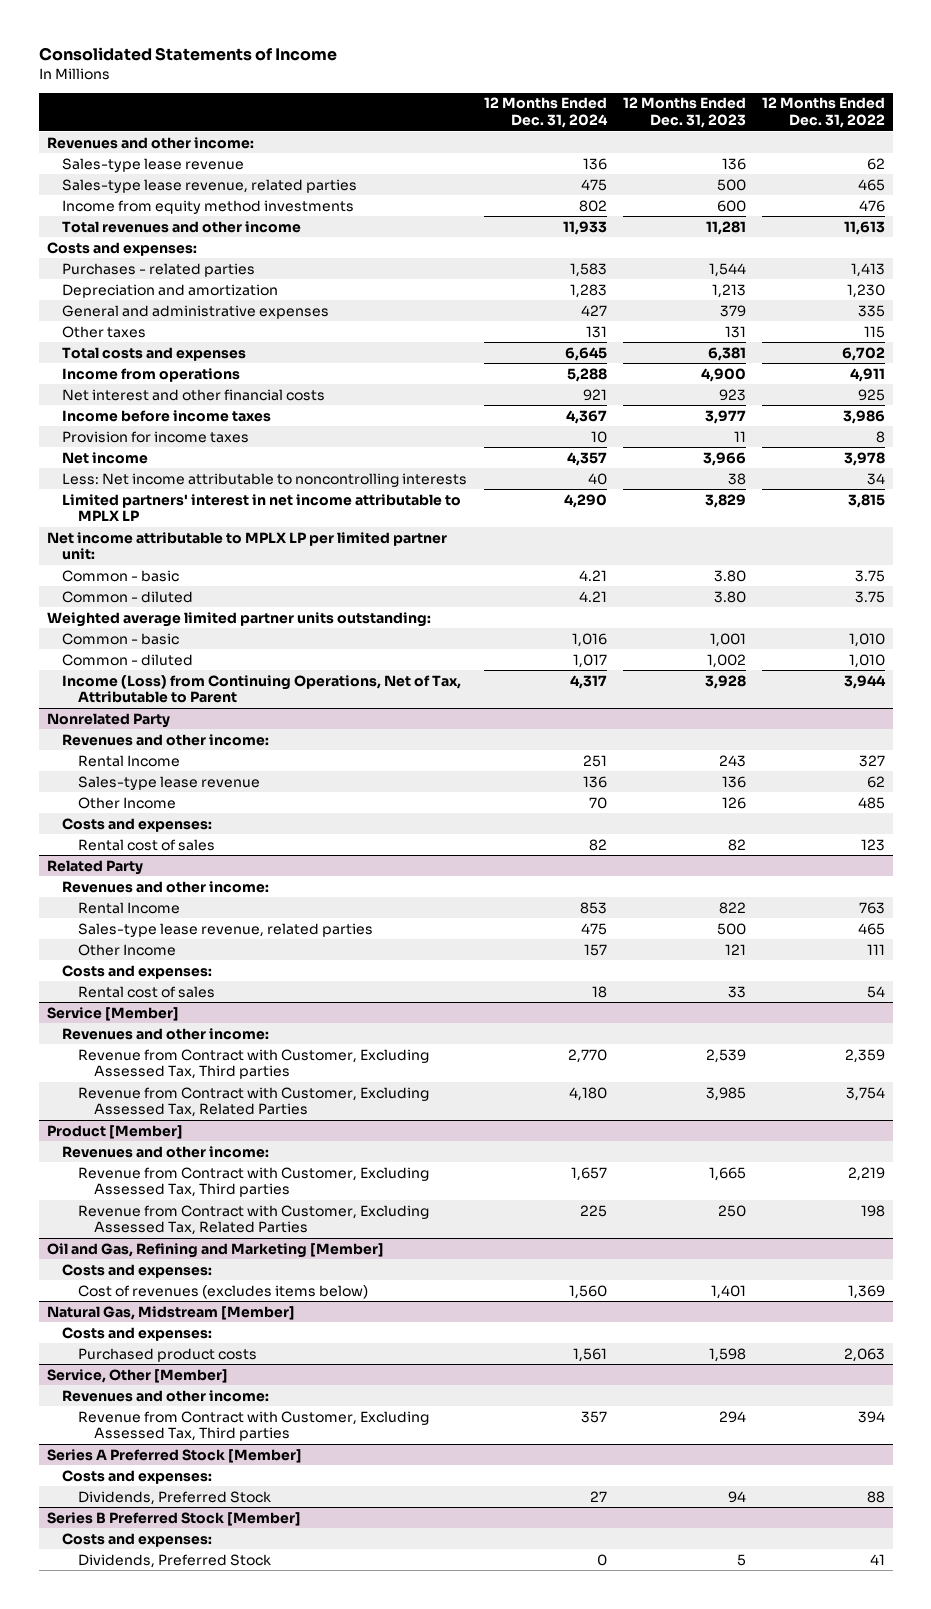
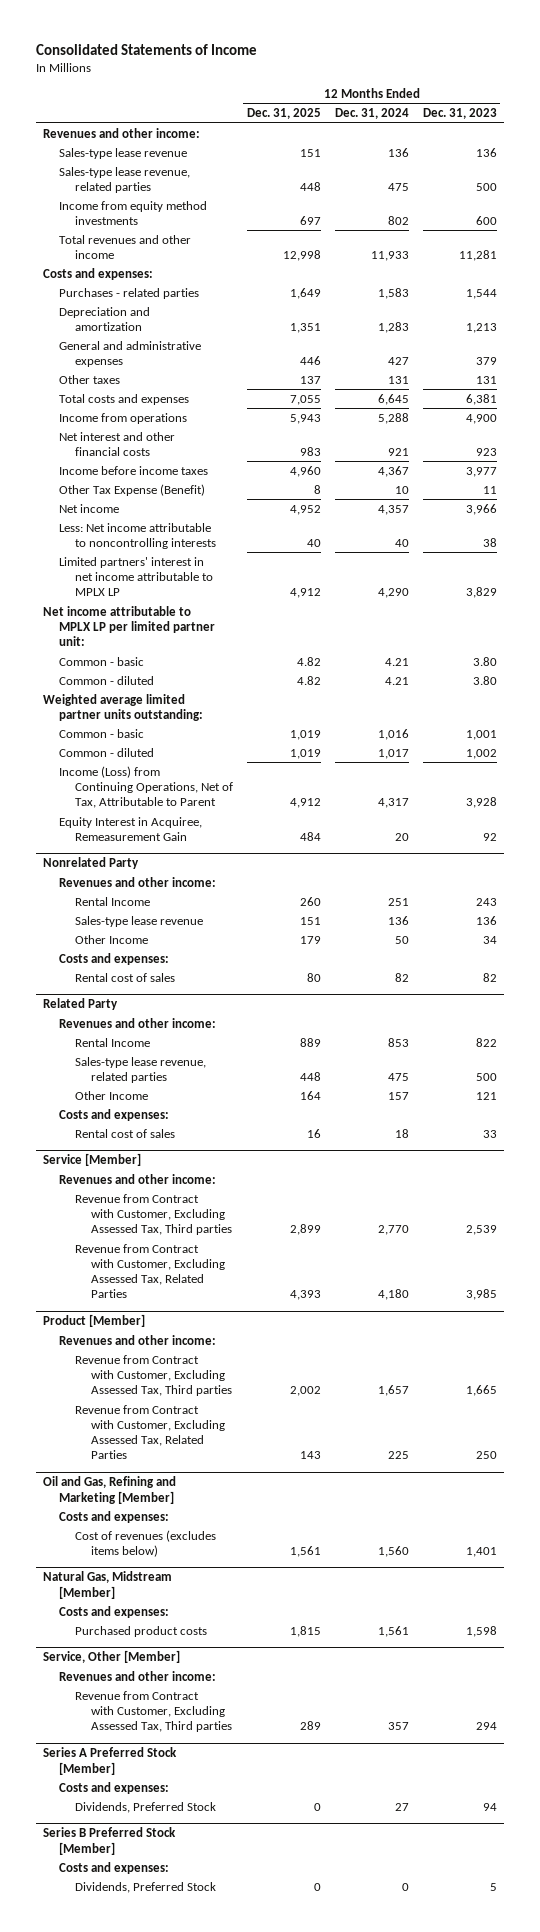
[761,97,885,128] 12 Months Ended Dec. 31, 2022 -> none
none -> [246,108,321,120] Dec. 31, 2025
[62,430,250,443] Provision for income taxes -> [58,483,205,496] Other Tax Expense (Benefit)
none -> [58,816,202,841] Equity Interest in Acquiree, Remeasurement Gain
[588,796,607,809] 70 -> [394,935,409,944] 50
[721,796,746,809] 126 -> [482,935,497,944] 34

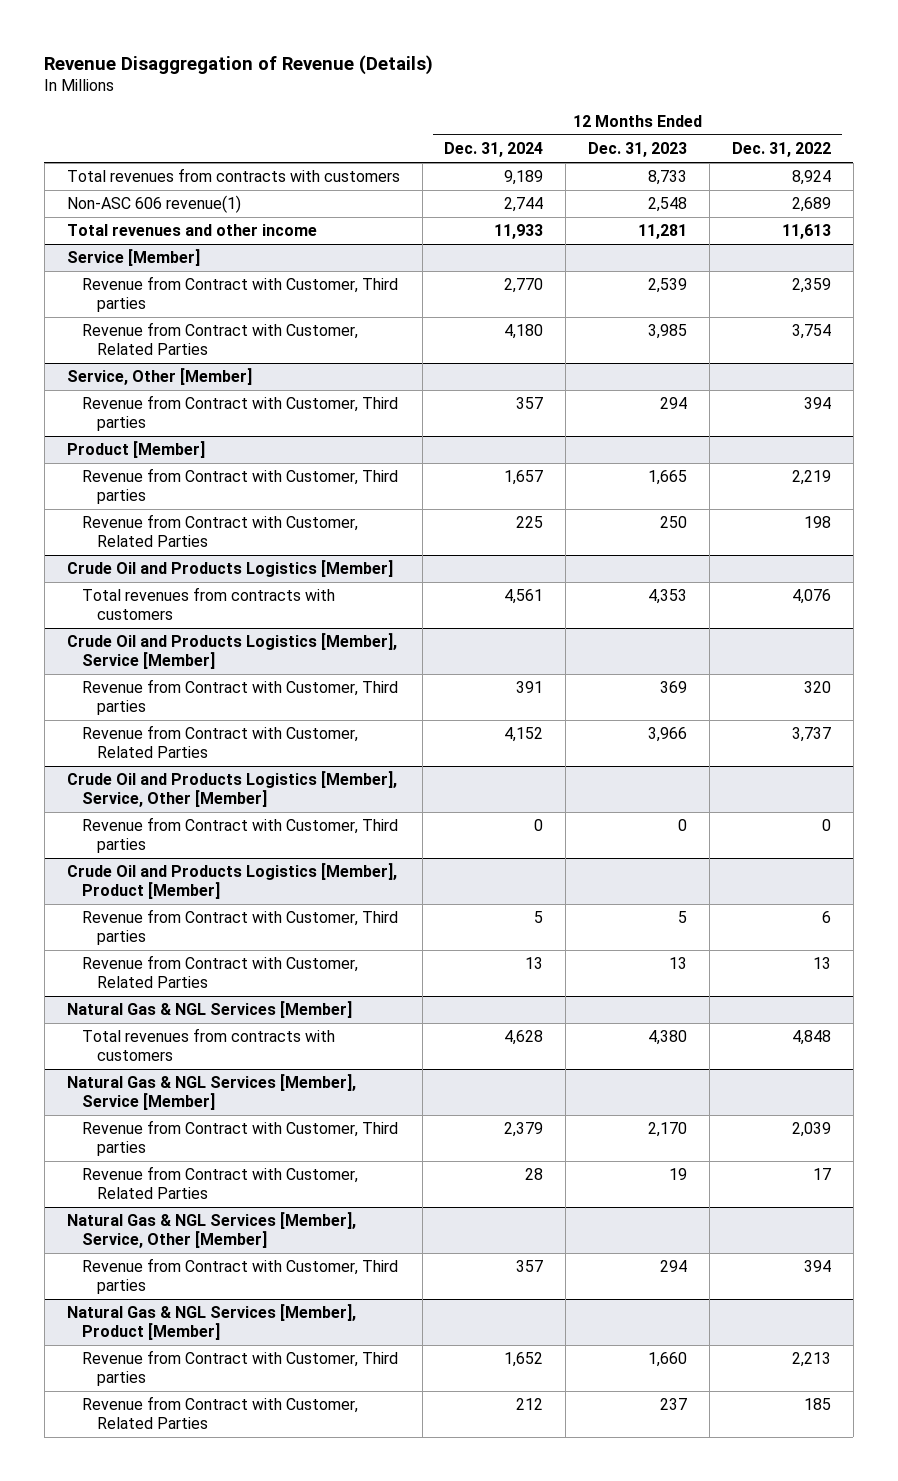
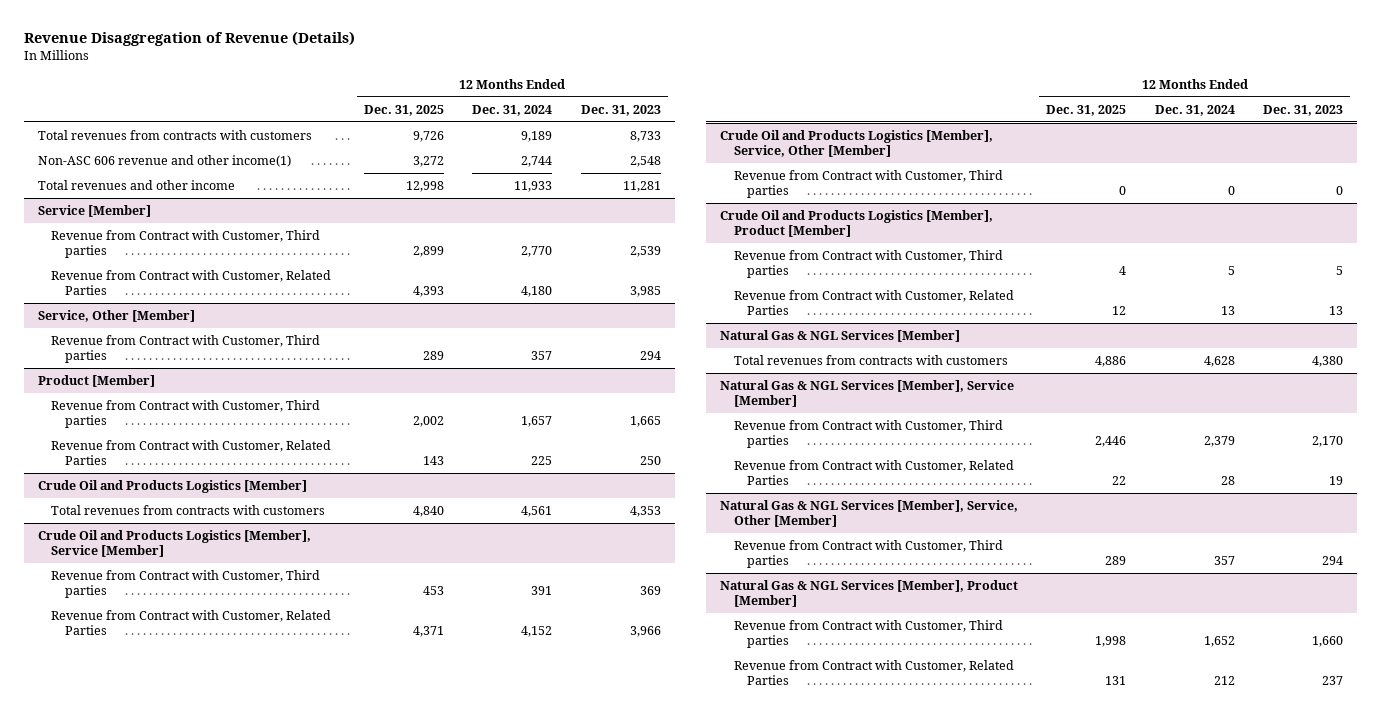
[731,142,831,158] Dec. 31, 2022 -> none
none -> [364,104,445,116] Dec. 31, 2025
[66,195,241,214] Non-ASC 606 revenue(1) -> [37,154,291,167] Non-ASC 606 revenue and other income(1)

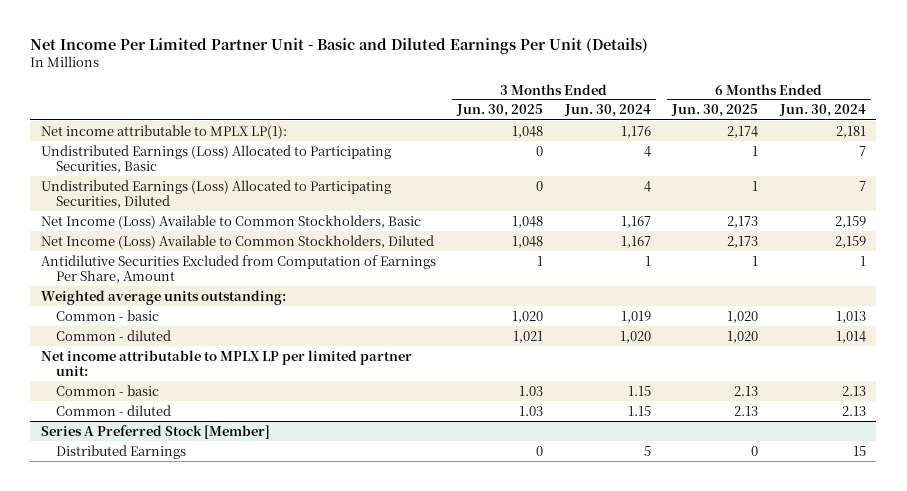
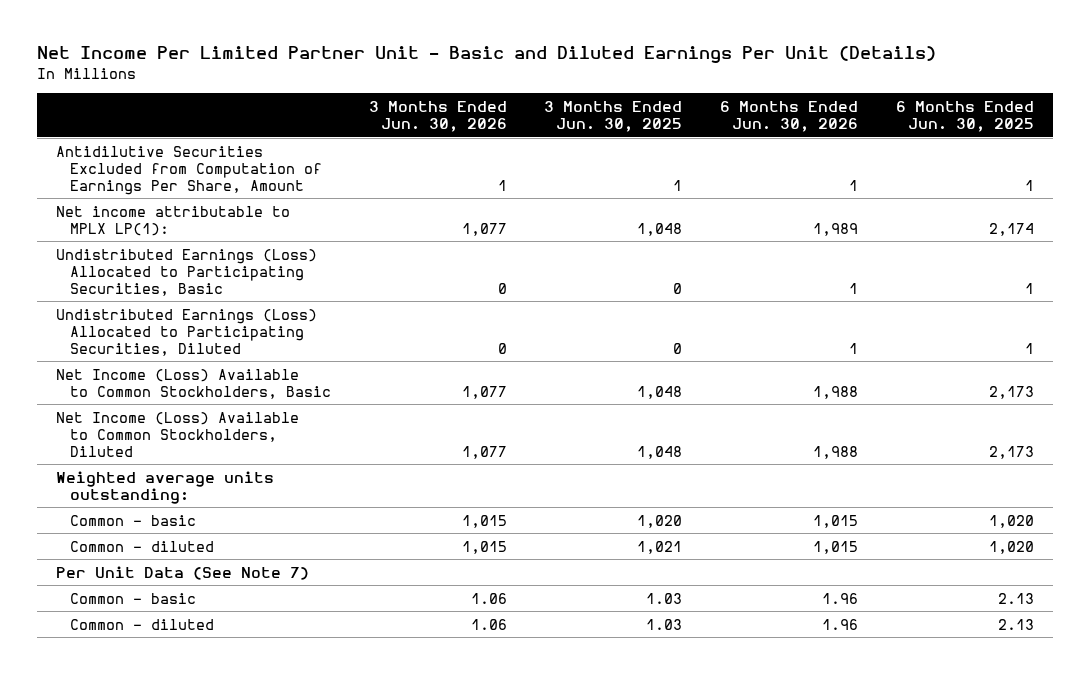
[563,104,651,118] Jun. 30, 2024 -> none
[778,104,866,118] Jun. 30, 2024 -> none
none -> [368,101,507,133] 3 Months Ended Jun. 30, 2026
none -> [720,101,859,133] 6 Months Ended Jun. 30, 2026
[41,254,437,284] Antidilutive Securities Excluded from Computation of Earnings Per Share, Amount -> [55,145,322,195] Antidilutive Securities Excluded from Computation of Earnings Per Share, Amount
[41,349,413,377] Net income attributable to MPLX LP per limited partner unit: -> [55,565,309,580] Per Unit Data (See Note 7)
[41,424,271,439] Series A Preferred Stock [Member] -> none
[55,444,186,459] Distributed Earnings -> none

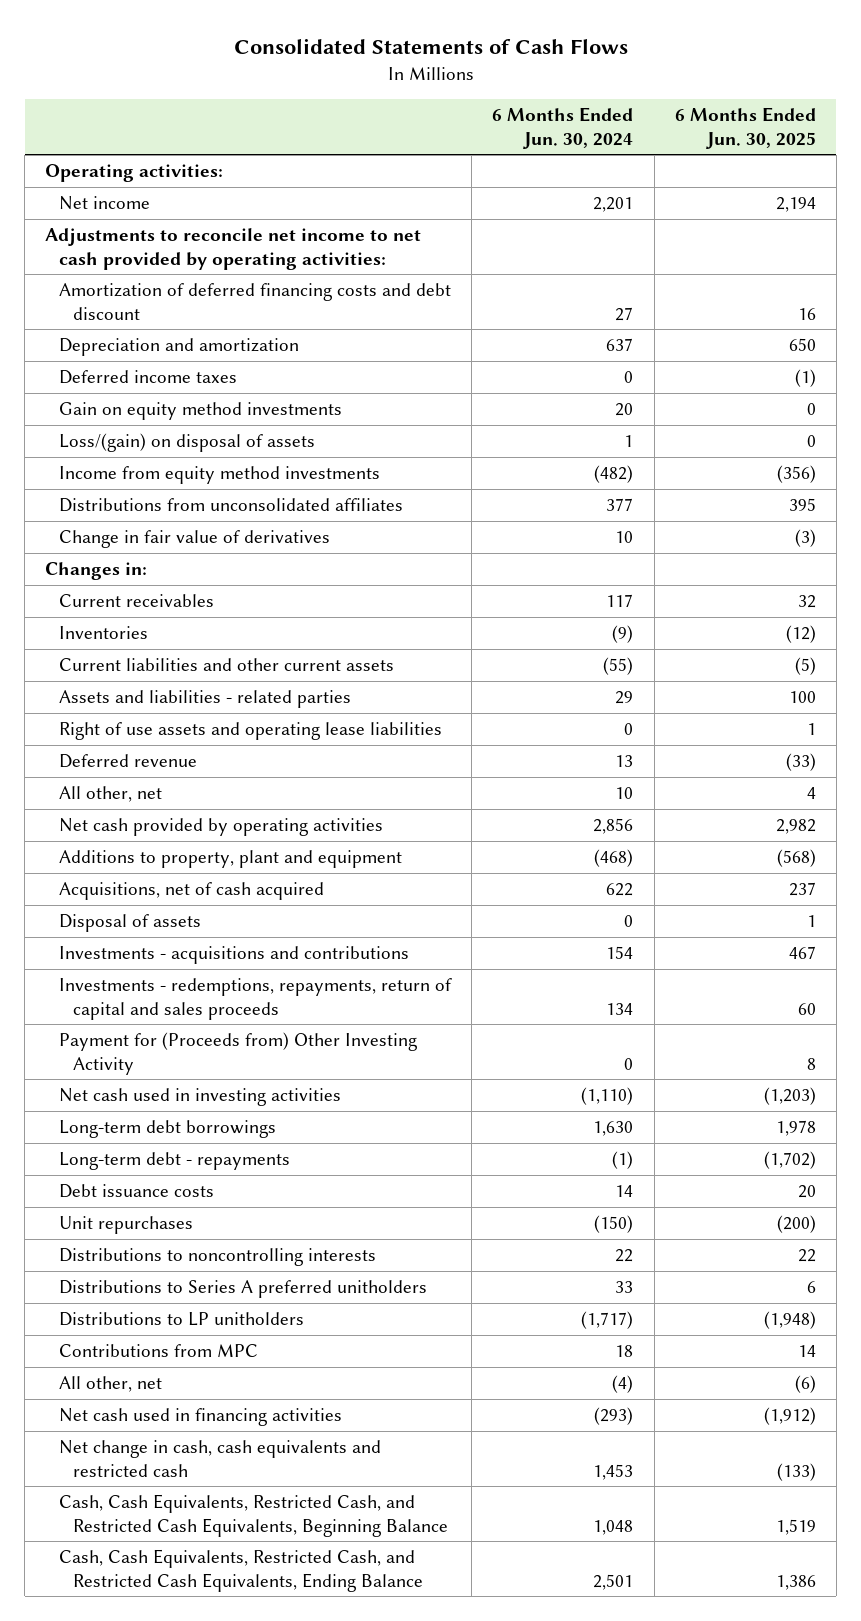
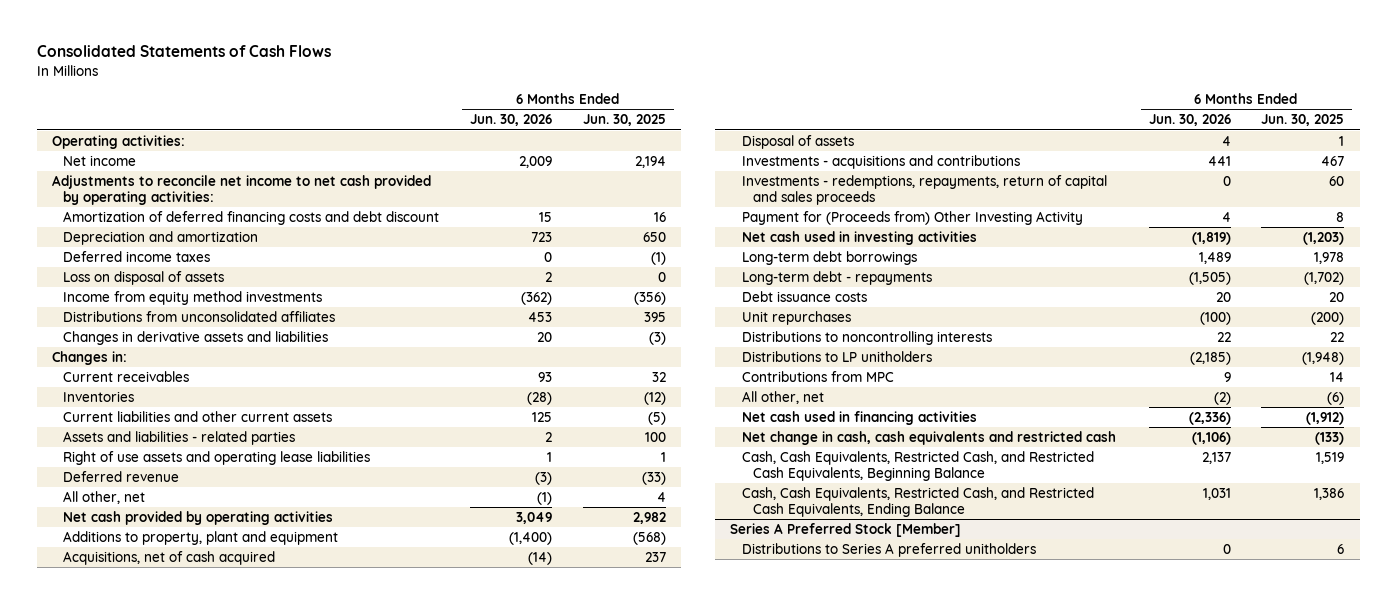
[492,106,634,149] 6 Months Ended Jun. 30, 2024 -> none
none -> [470,114,553,127] Jun. 30, 2026
[59,401,343,420] Gain on equity method investments -> none
[59,432,316,452] Loss/(gain) on disposal of assets -> [63,270,225,285] Loss on disposal of assets
[59,529,331,548] Change in fair value of derivatives -> [63,330,329,345] Changes in derivative assets and liabilities
[59,1279,428,1298] Distributions to Series A preferred unitholders -> none
none -> [730,522,962,537] Series A Preferred Stock [Member]
none -> [741,542,1036,557] Distributions to Series A preferred unitholders

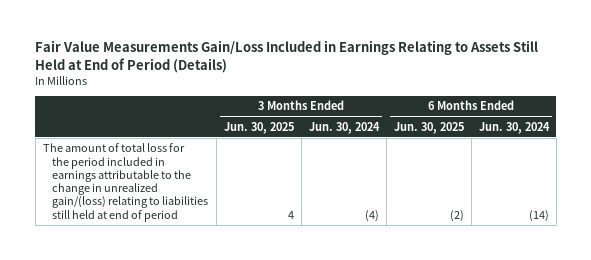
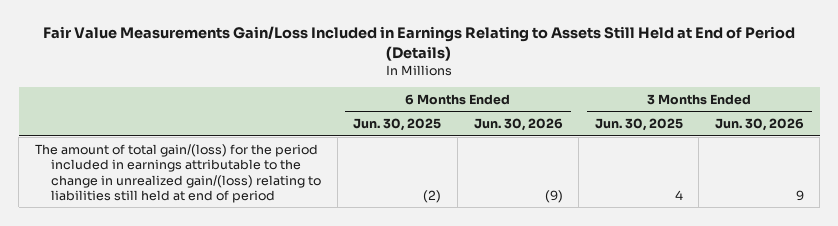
[308,121,380,134] Jun. 30, 2024 -> none
[478,121,550,134] Jun. 30, 2024 -> none
none -> [473,118,563,132] Jun. 30, 2026
none -> [714,118,804,132] Jun. 30, 2026
[42,143,209,222] The amount of total loss for the period included in earnings attributable to the change in unrealized gain/(loss) relating to liabilities still held at end of period -> [34,143,322,203] The amount of total gain/(loss) for the period included in earnings attributable to the change in unrealized gain/(loss) relating to liabilities still held at end of period

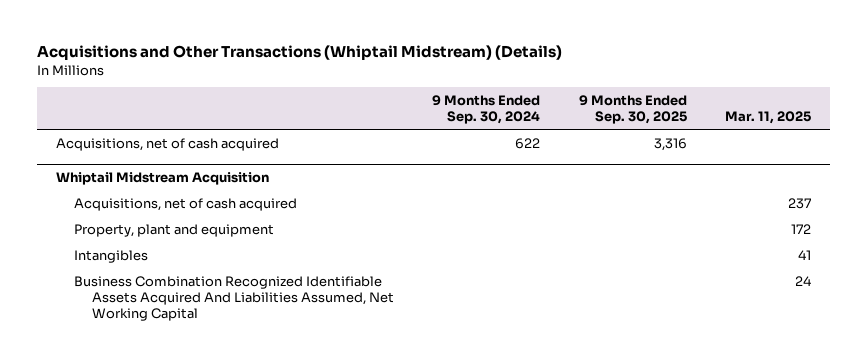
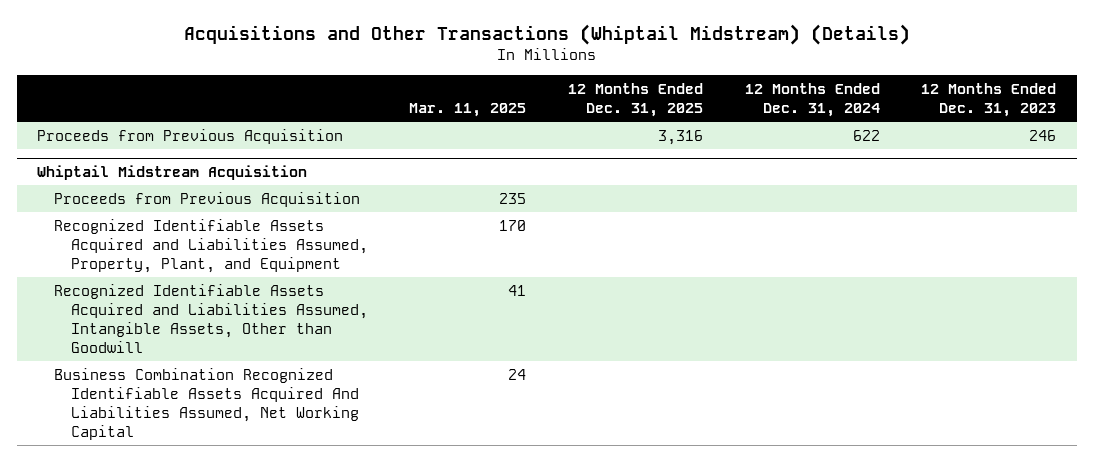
[432,95,541,125] 9 Months Ended Sep. 30, 2024 -> none
[578,95,687,125] 9 Months Ended Sep. 30, 2025 -> none
none -> [568,83,704,118] 12 Months Ended Dec. 31, 2025
none -> [744,83,880,118] 12 Months Ended Dec. 31, 2024
none -> [921,83,1057,118] 12 Months Ended Dec. 31, 2023
[56,137,280,151] Acquisitions, net of cash acquired -> [37,128,344,144] Proceeds from Previous Acquisition
[73,197,297,211] Acquisitions, net of cash acquired -> none
none -> [54,191,361,207] Proceeds from Previous Acquisition
[73,223,274,237] Property, plant and equipment -> [54,218,368,273] Recognized Identifiable Assets Acquired and Liabilities Assumed, Property, Plant, and Equipment
[791,223,812,234] 172 -> [499,219,527,231] 170
[73,249,148,263] Intangibles -> [54,283,368,353] Recognized Identifiable Assets Acquired and Liabilities Assumed, Intangible Assets, Other than Goodwill

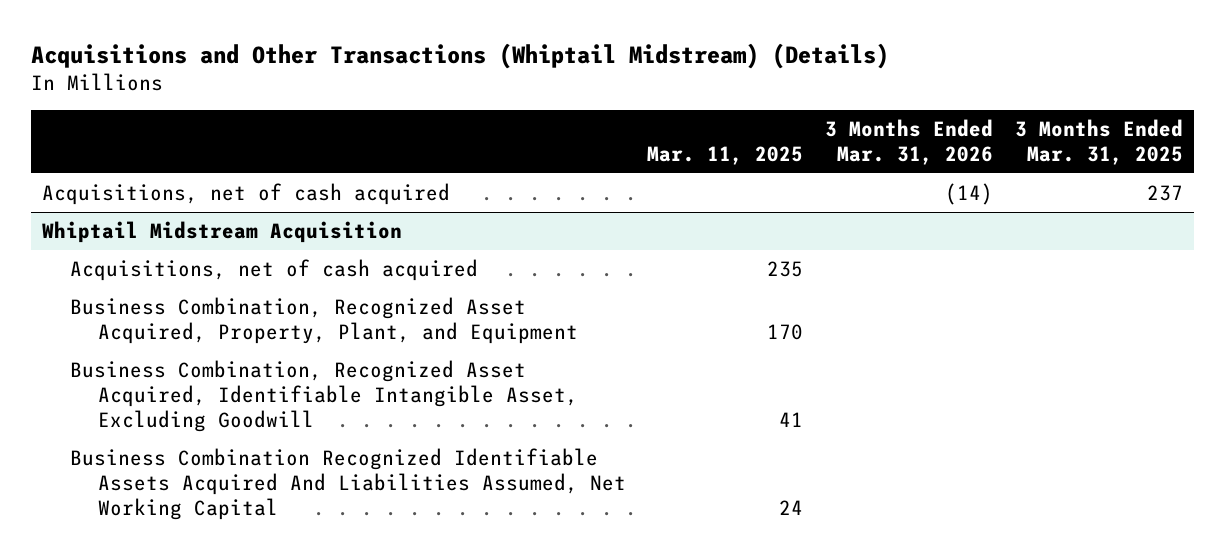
[568,83,704,118] 12 Months Ended Dec. 31, 2025 -> none
[744,83,880,118] 12 Months Ended Dec. 31, 2024 -> none
[921,83,1057,118] 12 Months Ended Dec. 31, 2023 -> none
none -> [825,119,994,166] 3 Months Ended Mar. 31, 2026
none -> [1014,119,1183,166] 3 Months Ended Mar. 31, 2025
[37,128,344,144] Proceeds from Previous Acquisition -> [41,182,450,205] Acquisitions, net of cash acquired
[54,191,361,207] Proceeds from Previous Acquisition -> [69,258,478,281] Acquisitions, net of cash acquired
[54,218,368,273] Recognized Identifiable Assets Acquired and Liabilities Assumed, Property, Plant, and Equipment -> [69,296,578,344] Business Combination, Recognized Asset Acquired, Property, Plant, and Equipment
[54,283,368,353] Recognized Identifiable Assets Acquired and Liabilities Assumed, Intangible Assets, Other than Goodwill -> [69,359,578,432] Business Combination, Recognized Asset Acquired, Identifiable Intangible Asset, Excluding Goodwill

